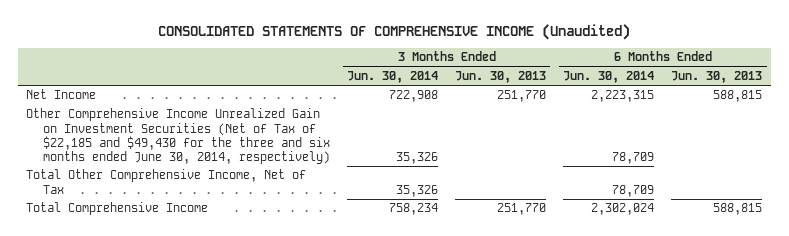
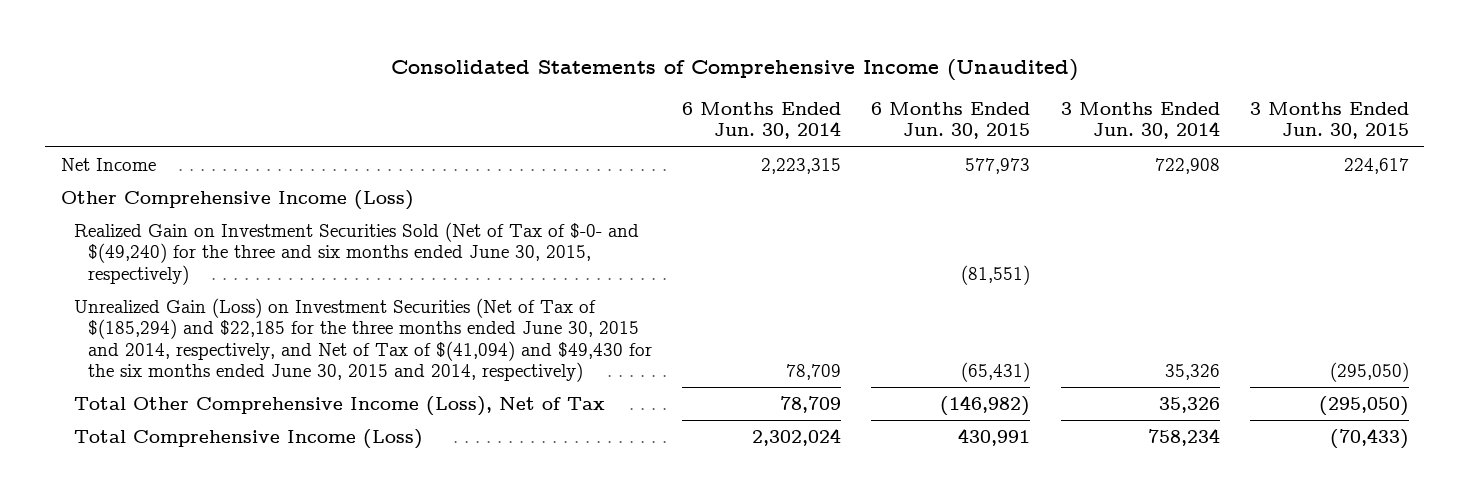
[158,24,631,41] CONSOLIDATED STATEMENTS OF COMPREHENSIVE INCOME (Unaudited) -> [390,58,1078,81] Consolidated Statements of Comprehensive Income (Unaudited)
[455,71,547,84] Jun. 30, 2013 -> none
[671,71,763,84] Jun. 30, 2013 -> none
none -> [871,102,1031,140] 6 Months Ended Jun. 30, 2015
none -> [1249,102,1409,140] 3 Months Ended Jun. 30, 2015
none -> [60,189,414,210] Other Comprehensive Income (Loss)
none -> [74,221,640,285] Realized Gain on Investment Securities Sold (Net of Tax of $-0- and $(49,240) for the three and six months ended June 30, 2015, respectively)
[26,108,330,165] Other Comprehensive Income Unrealized Gain on Investment Securities (Net of Tax of $22,185 and $49,430 for the three and six months ended June 30, 2014, respectively) -> [74,297,653,382] Unrealized Gain (Loss) on Investment Securities (Net of Tax of $(185,294) and $22,185 for the three months ended June 30, 2015 and 2014, respectively, and Net of Tax of $(41,094) and $49,430 for the six months ended June 30, 2015 and 2014, respectively)
[26,169,307,194] Total Other Comprehensive Income, Net of Tax -> [74,395,606,416] Total Other Comprehensive Income (Loss), Net of Tax
[26,202,209,216] Total Comprehensive Income -> [74,428,424,449] Total Comprehensive Income (Loss)

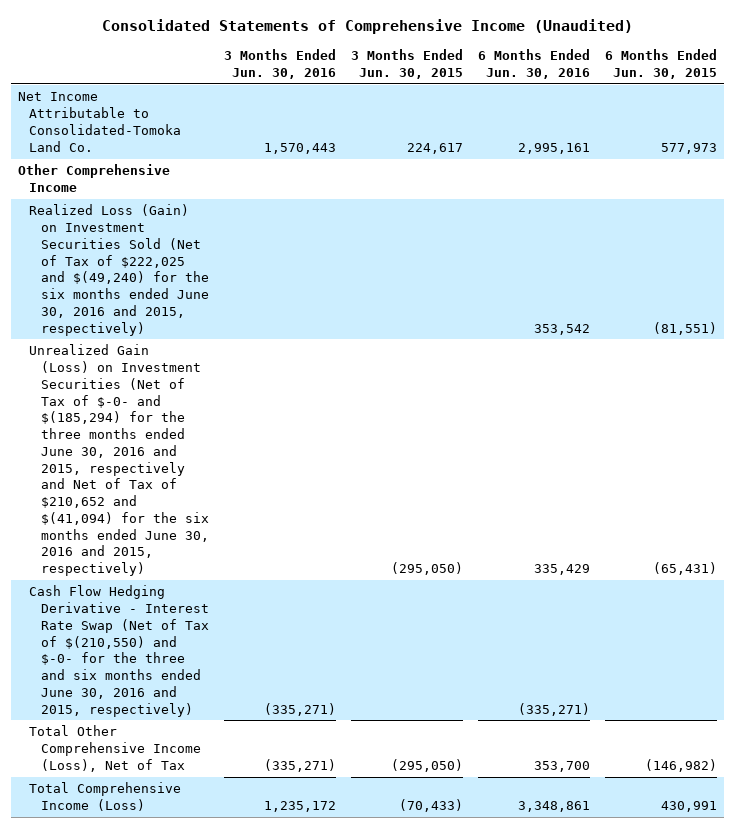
[682,102,842,140] 6 Months Ended Jun. 30, 2014 -> none
[1060,102,1220,140] 3 Months Ended Jun. 30, 2014 -> none
none -> [223,49,336,80] 3 Months Ended Jun. 30, 2016
none -> [477,49,590,80] 6 Months Ended Jun. 30, 2016
[60,157,156,171] Net Income -> [18,92,182,152] Net Income Attributable to Consolidated-Tomoka Land Co.
[60,189,414,210] Other Comprehensive Income (Loss) -> [18,164,171,193] Other Comprehensive Income
[74,221,640,285] Realized Gain on Investment Securities Sold (Net of Tax of $-0- and $(49,240) for the three and six months ended June 30, 2015, respectively) -> [29,204,209,336] Realized Loss (Gain) on Investment Securities Sold (Net of Tax of $222,025 and $(49,240) for the six months ended June 30, 2016 and 2015, respectively)
[74,297,653,382] Unrealized Gain (Loss) on Investment Securities (Net of Tax of $(185,294) and $22,185 for the three months ended June 30, 2015 and 2014, respectively, and Net of Tax of $(41,094) and $49,430 for the six months ended June 30, 2015 and 2014, respectively) -> [29,344,209,577] Unrealized Gain (Loss) on Investment Securities (Net of Tax of $-0- and $(185,294) for the three months ended June 30, 2016 and 2015, respectively and Net of Tax of $210,652 and $(41,094) for the six months ended June 30, 2016 and 2015, respectively)
none -> [29,585,209,717] Cash Flow Hedging Derivative - Interest Rate Swap (Net of Tax of $(210,550) and $-0- for the three and six months ended June 30, 2016 and 2015, respectively)

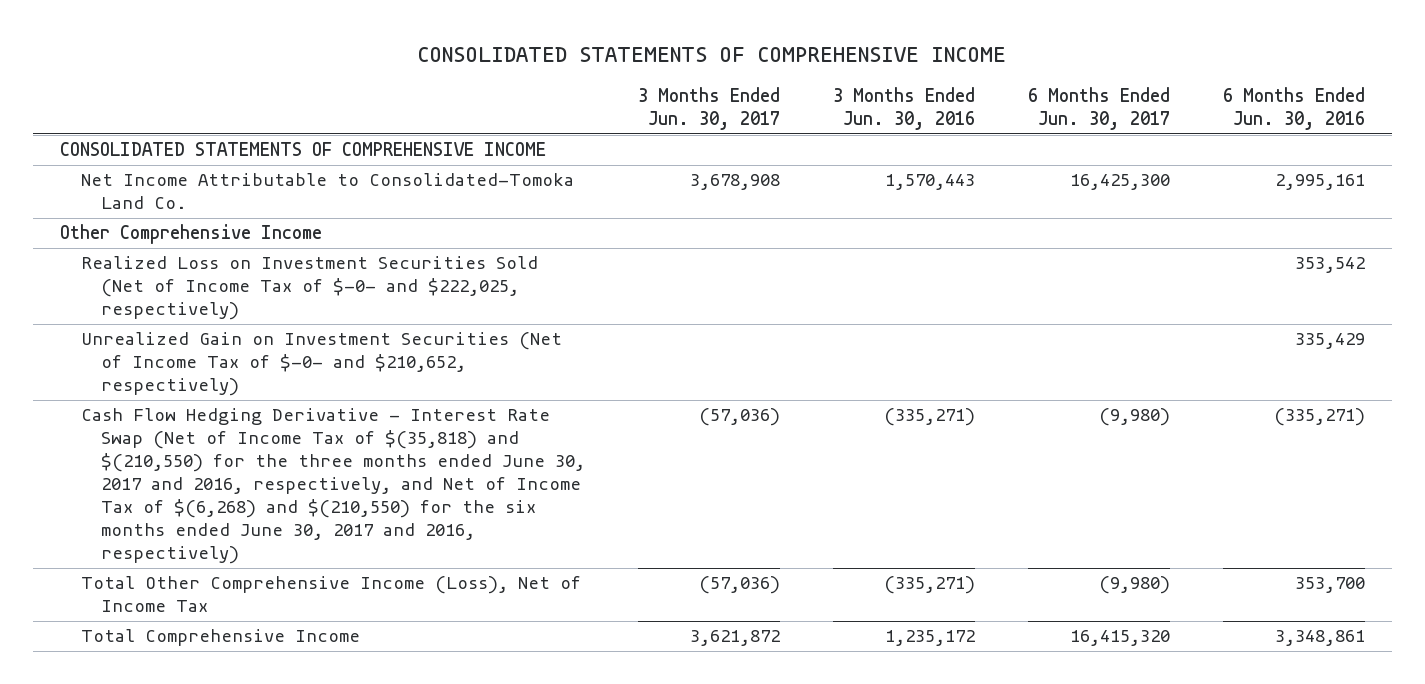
[101,18,633,34] Consolidated Statements of Comprehensive Income (Unaudited) -> [417,47,1007,63] CONSOLIDATED STATEMENTS OF COMPREHENSIVE INCOME
[350,49,463,80] 3 Months Ended Jun. 30, 2015 -> none
[604,49,717,80] 6 Months Ended Jun. 30, 2015 -> none
none -> [638,87,781,131] 3 Months Ended Jun. 30, 2017
none -> [1028,87,1171,131] 6 Months Ended Jun. 30, 2017
none -> [59,142,546,157] CONSOLIDATED STATEMENTS OF COMPREHENSIVE INCOME
[29,204,209,336] Realized Loss (Gain) on Investment Securities Sold (Net of Tax of $222,025 and $(49,240) for the six months ended June 30, 2016 and 2015, respectively) -> [80,256,538,321] Realized Loss on Investment Securities Sold (Net of Income Tax of $-0- and $222,025, respectively)
[29,344,209,577] Unrealized Gain (Loss) on Investment Securities (Net of Tax of $-0- and $(185,294) for the three months ended June 30, 2016 and 2015, respectively and Net of Tax of $210,652 and $(41,094) for the six months ended June 30, 2016 and 2015, respectively) -> [80,332,562,397] Unrealized Gain on Investment Securities (Net of Income Tax of $-0- and $210,652, respectively)
[29,585,209,717] Cash Flow Hedging Derivative - Interest Rate Swap (Net of Tax of $(210,550) and $-0- for the three and six months ended June 30, 2016 and 2015, respectively) -> [80,408,586,565] Cash Flow Hedging Derivative - Interest Rate Swap (Net of Income Tax of $(35,818) and $(210,550) for the three months ended June 30, 2017 and 2016, respectively, and Net of Income Tax of $(6,268) and $(210,550) for the six months ended June 30, 2017 and 2016, respectively)
[29,725,201,772] Total Other Comprehensive Income (Loss), Net of Tax -> [80,576,581,613] Total Other Comprehensive Income (Loss), Net of Income Tax
[29,782,182,812] Total Comprehensive Income (Loss) -> [80,629,360,647] Total Comprehensive Income

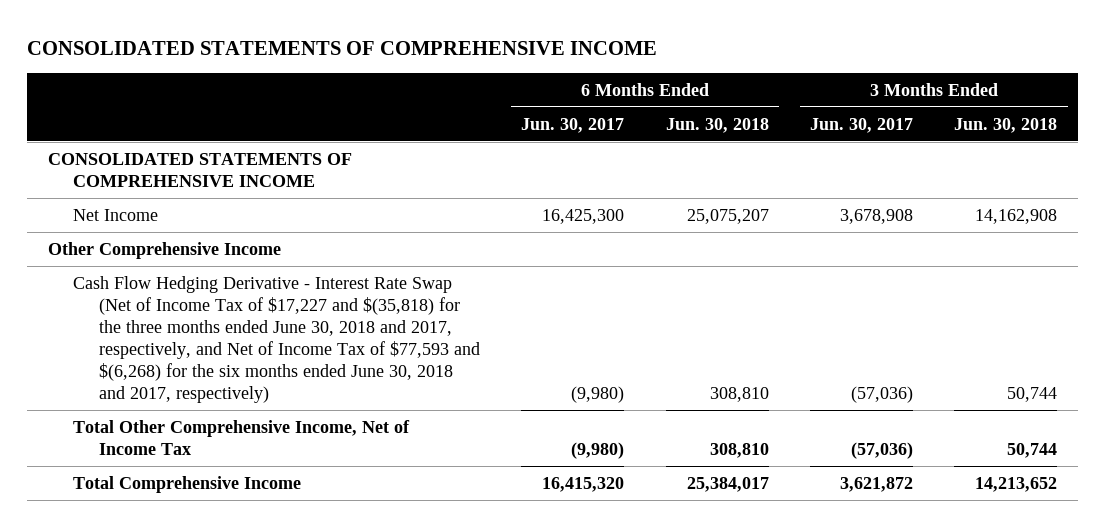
[833,87,976,131] 3 Months Ended Jun. 30, 2016 -> none
[1223,87,1366,131] 6 Months Ended Jun. 30, 2016 -> none
none -> [665,117,769,133] Jun. 30, 2018
none -> [954,117,1058,133] Jun. 30, 2018
[80,173,574,210] Net Income Attributable to Consolidated-Tomoka Land Co. -> [73,208,159,221] Net Income
[80,256,538,321] Realized Loss on Investment Securities Sold (Net of Income Tax of $-0- and $222,025, respectively) -> none
[80,332,562,397] Unrealized Gain on Investment Securities (Net of Income Tax of $-0- and $210,652, respectively) -> none
[80,408,586,565] Cash Flow Hedging Derivative - Interest Rate Swap (Net of Income Tax of $(35,818) and $(210,550) for the three months ended June 30, 2017 and 2016, respectively, and Net of Income Tax of $(6,268) and $(210,550) for the six months ended June 30, 2017 and 2016, respectively) -> [73,275,480,404] Cash Flow Hedging Derivative - Interest Rate Swap (Net of Income Tax of $17,227 and $(35,818) for the three months ended June 30, 2018 and 2017, respectively, and Net of Income Tax of $77,593 and $(6,268) for the six months ended June 30, 2018 and 2017, respectively)
[80,576,581,613] Total Other Comprehensive Income (Loss), Net of Income Tax -> [73,419,411,455] Total Other Comprehensive Income, Net of Income Tax

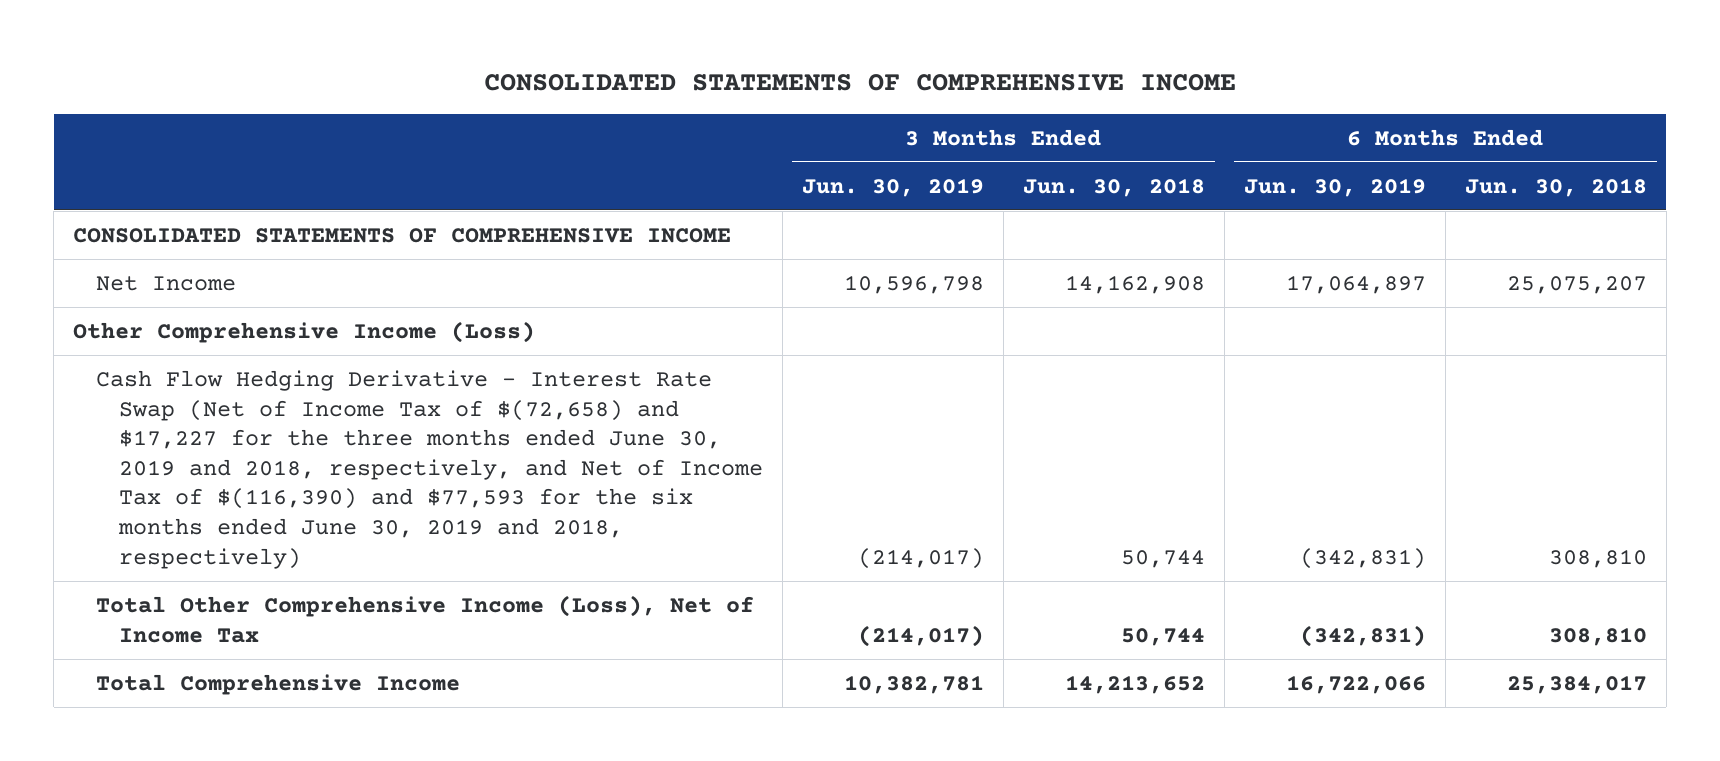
[521,117,625,133] Jun. 30, 2017 -> none
[810,117,914,133] Jun. 30, 2017 -> none
none -> [801,177,984,197] Jun. 30, 2019
none -> [1243,177,1426,197] Jun. 30, 2019
[47,241,281,259] Other Comprehensive Income -> [73,320,536,343] Other Comprehensive Income (Loss)
[73,275,480,404] Cash Flow Hedging Derivative - Interest Rate Swap (Net of Income Tax of $17,227 and $(35,818) for the three months ended June 30, 2018 and 2017, respectively, and Net of Income Tax of $77,593 and $(6,268) for the six months ended June 30, 2018 and 2017, respectively) -> [95,369,763,569] Cash Flow Hedging Derivative - Interest Rate Swap (Net of Income Tax of $(72,658) and $17,227 for the three months ended June 30, 2019 and 2018, respectively, and Net of Income Tax of $(116,390) and $77,593 for the six months ended June 30, 2019 and 2018, respectively)
[73,419,411,455] Total Other Comprehensive Income, Net of Income Tax -> [95,594,754,643] Total Other Comprehensive Income (Loss), Net of Income Tax

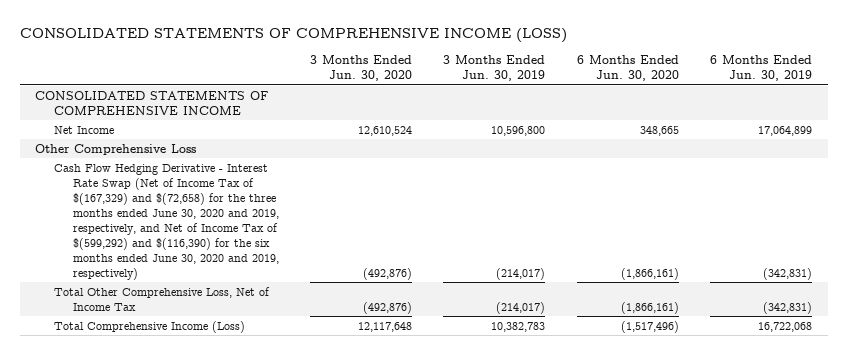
[484,74,1237,92] CONSOLIDATED STATEMENTS OF COMPREHENSIVE INCOME -> [19,28,567,44] CONSOLIDATED STATEMENTS OF COMPREHENSIVE INCOME (LOSS)
[1022,177,1205,197] Jun. 30, 2018 -> none
[1464,177,1647,197] Jun. 30, 2018 -> none
none -> [310,55,413,82] 3 Months Ended Jun. 30, 2020
none -> [576,55,679,82] 6 Months Ended Jun. 30, 2020
[843,274,984,294] 10,596,798 -> [491,125,546,136] 10,596,800
[1285,274,1426,294] 17,064,897 -> [757,125,812,136] 17,064,899
[73,320,536,343] Other Comprehensive Income (Loss) -> [35,143,197,155] Other Comprehensive Loss
[95,369,763,569] Cash Flow Hedging Derivative - Interest Rate Swap (Net of Income Tax of $(72,658) and $17,227 for the three months ended June 30, 2019 and 2018, respectively, and Net of Income Tax of $(116,390) and $77,593 for the six months ended June 30, 2019 and 2018, respectively) -> [54,163,279,280] Cash Flow Hedging Derivative - Interest Rate Swap (Net of Income Tax of $(167,329) and $(72,658) for the three months ended June 30, 2020 and 2019, respectively, and Net of Income Tax of $(599,292) and $(116,390) for the six months ended June 30, 2020 and 2019, respectively)
[95,594,754,643] Total Other Comprehensive Income (Loss), Net of Income Tax -> [54,286,271,311] Total Other Comprehensive Loss, Net of Income Tax
[95,673,460,695] Total Comprehensive Income -> [54,320,246,333] Total Comprehensive Income (Loss)
[843,674,984,694] 10,382,781 -> [491,321,546,332] 10,382,783
[1285,674,1426,694] 16,722,066 -> [757,321,812,332] 16,722,068

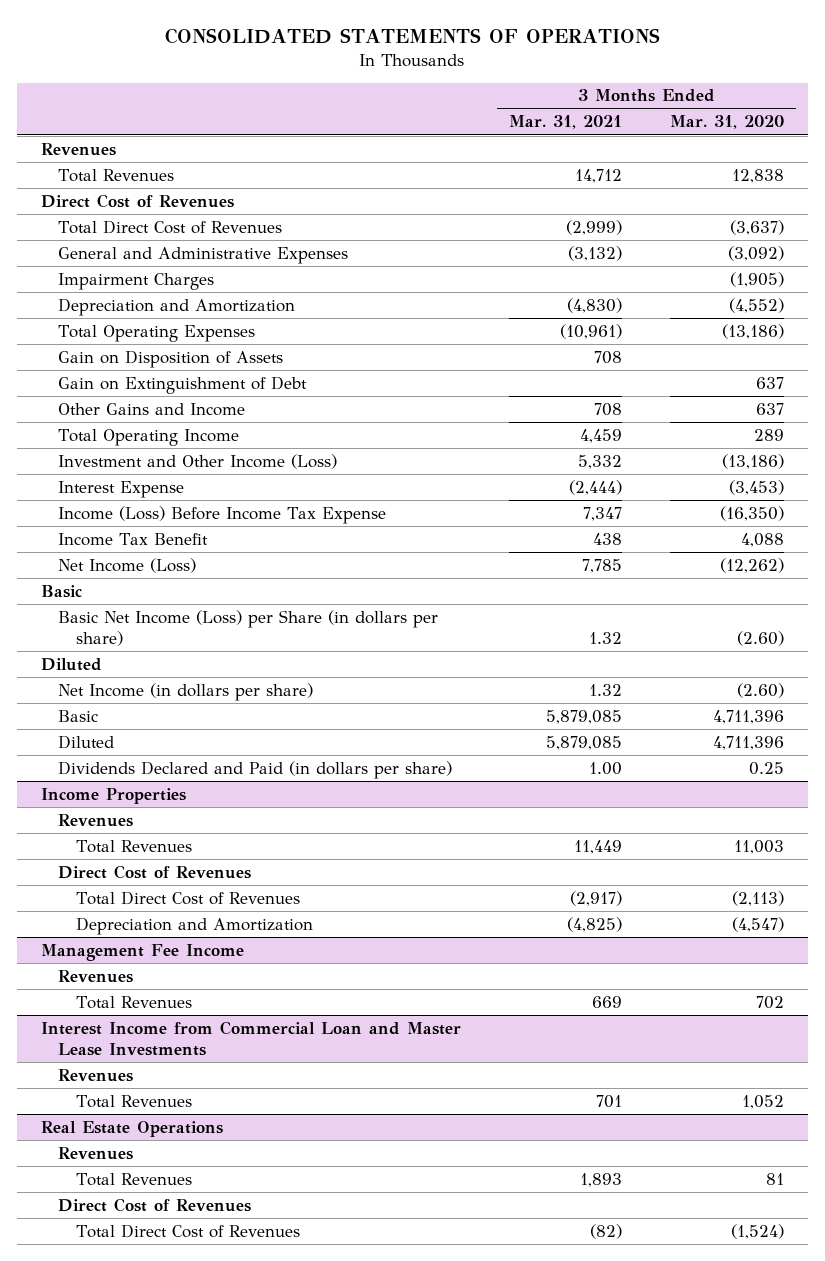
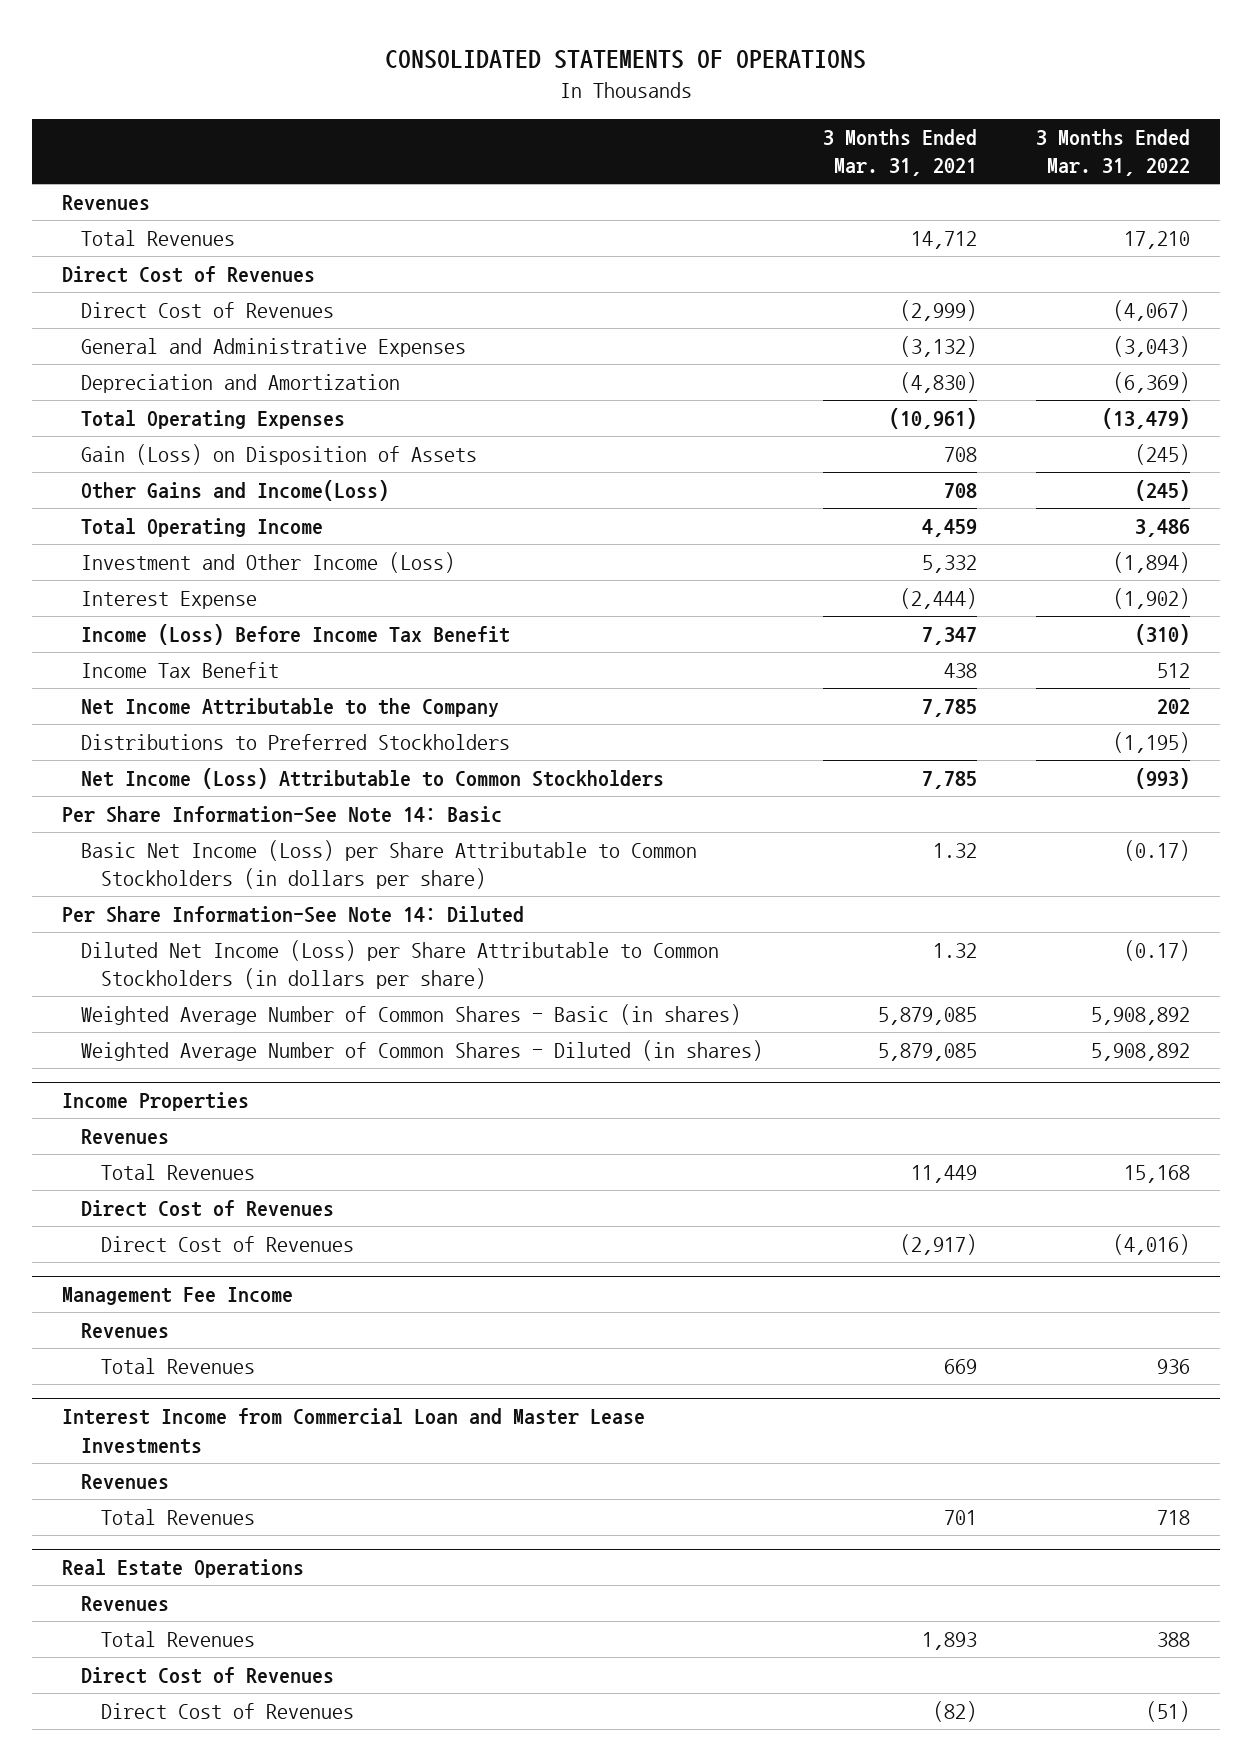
[670,115,785,130] Mar. 31, 2020 -> none
none -> [1036,128,1191,177] 3 Months Ended Mar. 31, 2022
[58,219,283,234] Total Direct Cost of Revenues -> [81,301,335,318] Direct Cost of Revenues
[58,272,215,290] Impairment Charges -> none
[58,375,308,394] Gain on Extinguishment of Debt -> none
[58,349,284,368] Gain on Disposition of Assets -> [81,443,478,465] Gain (Loss) on Disposition of Assets
[58,402,246,416] Other Gains and Income -> [81,479,390,501] Other Gains and Income(Loss)
[58,505,387,524] Income (Loss) Before Income Tax Expense -> [81,623,511,645] Income (Loss) Before Income Tax Benefit
[58,760,453,779] Dividends Declared and Paid (in dollars per share) -> none
[58,557,197,573] Net Income (Loss) -> [81,697,500,717] Net Income Attributable to the Company
none -> [81,733,511,750] Distributions to Preferred Stockholders
none -> [81,767,665,789] Net Income (Loss) Attributable to Common Stockholders
[40,584,82,598] Basic -> [62,805,503,823] Per Share Information-See Note 14: Basic
[58,609,439,647] Basic Net Income (Loss) per Share (in dollars per share) -> [81,839,698,890] Basic Net Income (Loss) per Share Attributable to Common Stockholders (in dollars per share)
[40,657,102,671] Diluted -> [62,905,525,923] Per Share Information-See Note 14: Diluted
[58,682,314,701] Net Income (in dollars per share) -> [81,939,720,990] Diluted Net Income (Loss) per Share Attributable to Common Stockholders (in dollars per share)
[58,709,99,722] Basic -> [81,1003,742,1025] Weighted Average Number of Common Shares - Basic (in shares)
[58,734,115,749] Diluted -> [81,1039,764,1061] Weighted Average Number of Common Shares - Diluted (in shares)
[75,916,313,935] Depreciation and Amortization -> none
[75,890,300,905] Total Direct Cost of Revenues -> [100,1235,354,1252] Direct Cost of Revenues
[75,1223,300,1238] Total Direct Cost of Revenues -> [100,1702,354,1719] Direct Cost of Revenues

